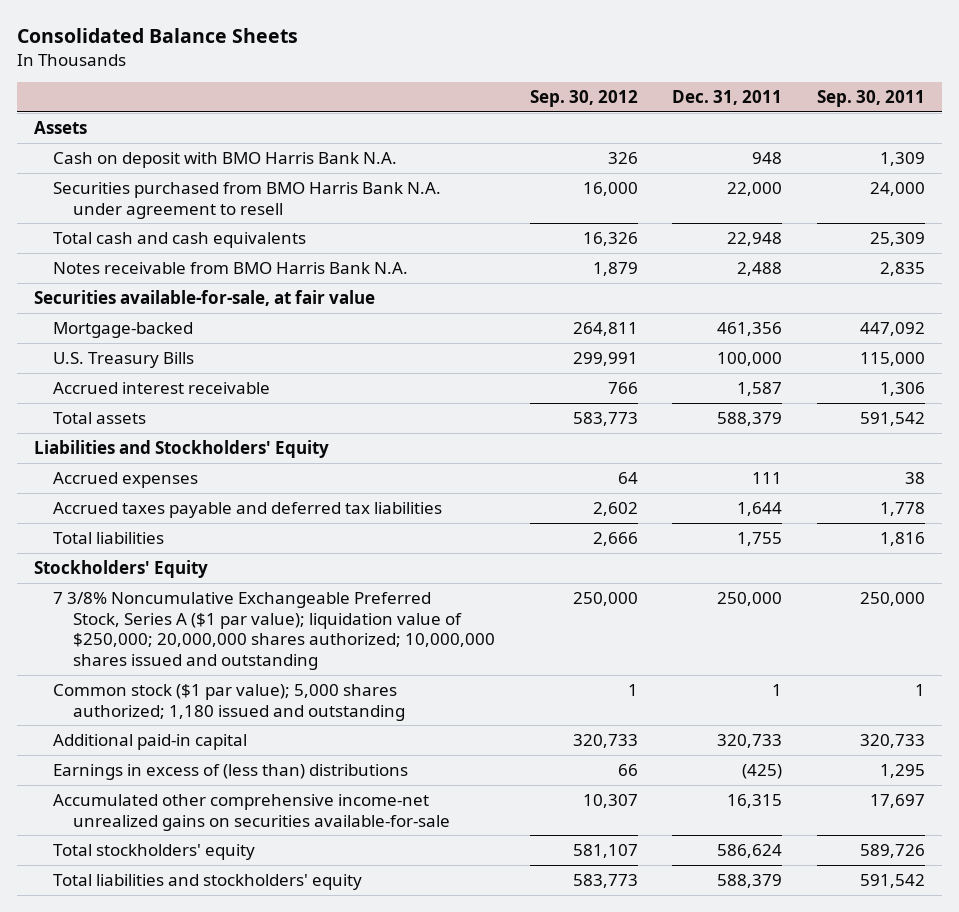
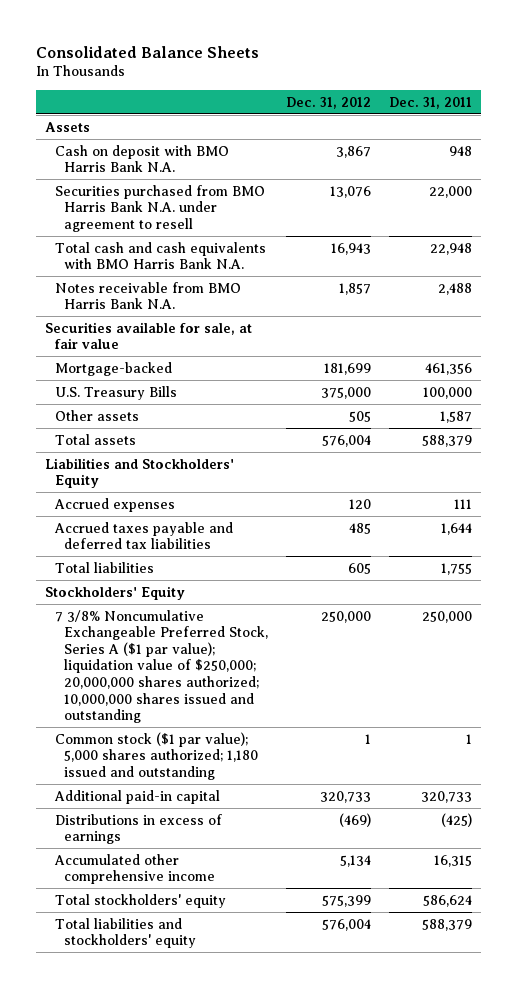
[529,90,638,108] Sep. 30, 2012 -> none
[816,90,925,108] Sep. 30, 2011 -> none
none -> [286,96,372,109] Dec. 31, 2012
[53,231,307,248] Total cash and cash equivalents -> [54,241,266,270] Total cash and cash equivalents with BMO Harris Bank N.A.
[33,289,375,306] Securities available-for-sale, at fair value -> [45,321,253,350] Securities available for sale, at fair value
[53,381,271,394] Accrued interest receivable -> [54,409,139,421] Other assets
[53,763,409,780] Earnings in excess of (less than) distributions -> [54,813,222,845] Distributions in excess of earnings
[53,793,450,831] Accumulated other comprehensive income-net unrealized gains on securities available-for-sale -> [53,853,216,885] Accumulated other comprehensive income

